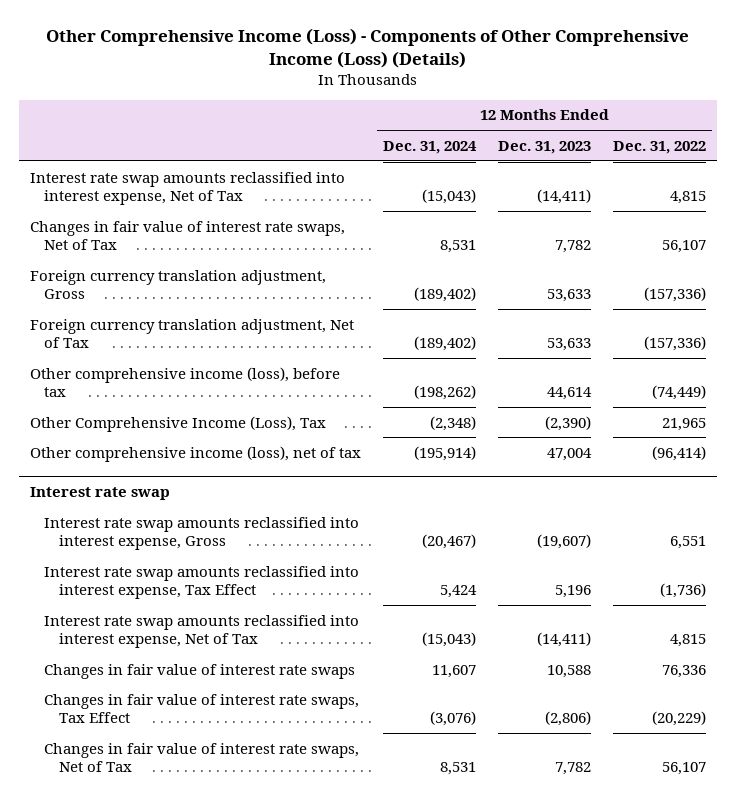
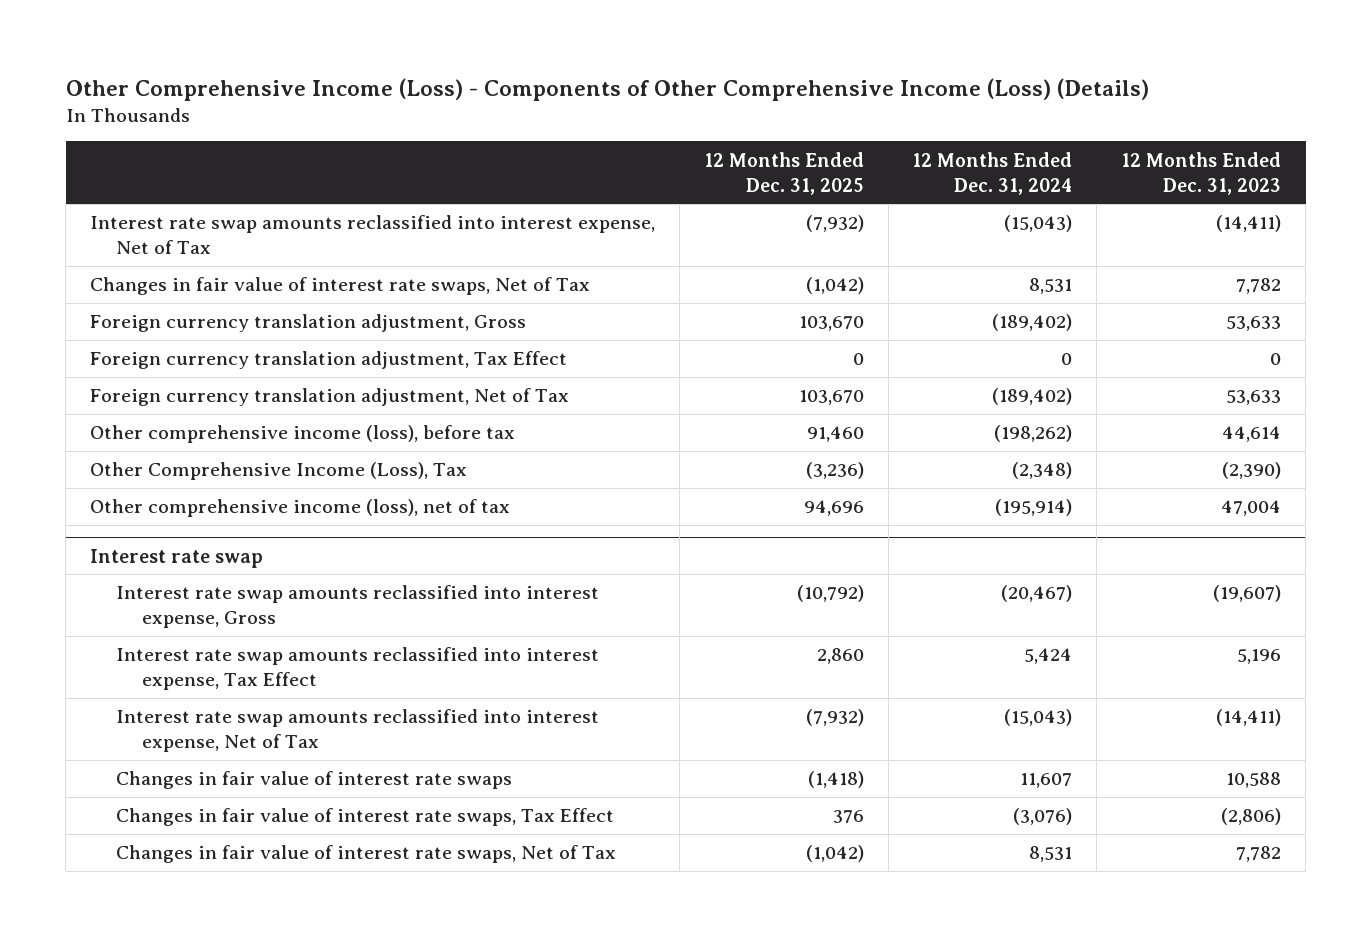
[613,140,707,154] Dec. 31, 2022 -> none
none -> [703,151,864,195] 12 Months Ended Dec. 31, 2025
none -> [89,351,567,370] Foreign currency translation adjustment, Tax Effect

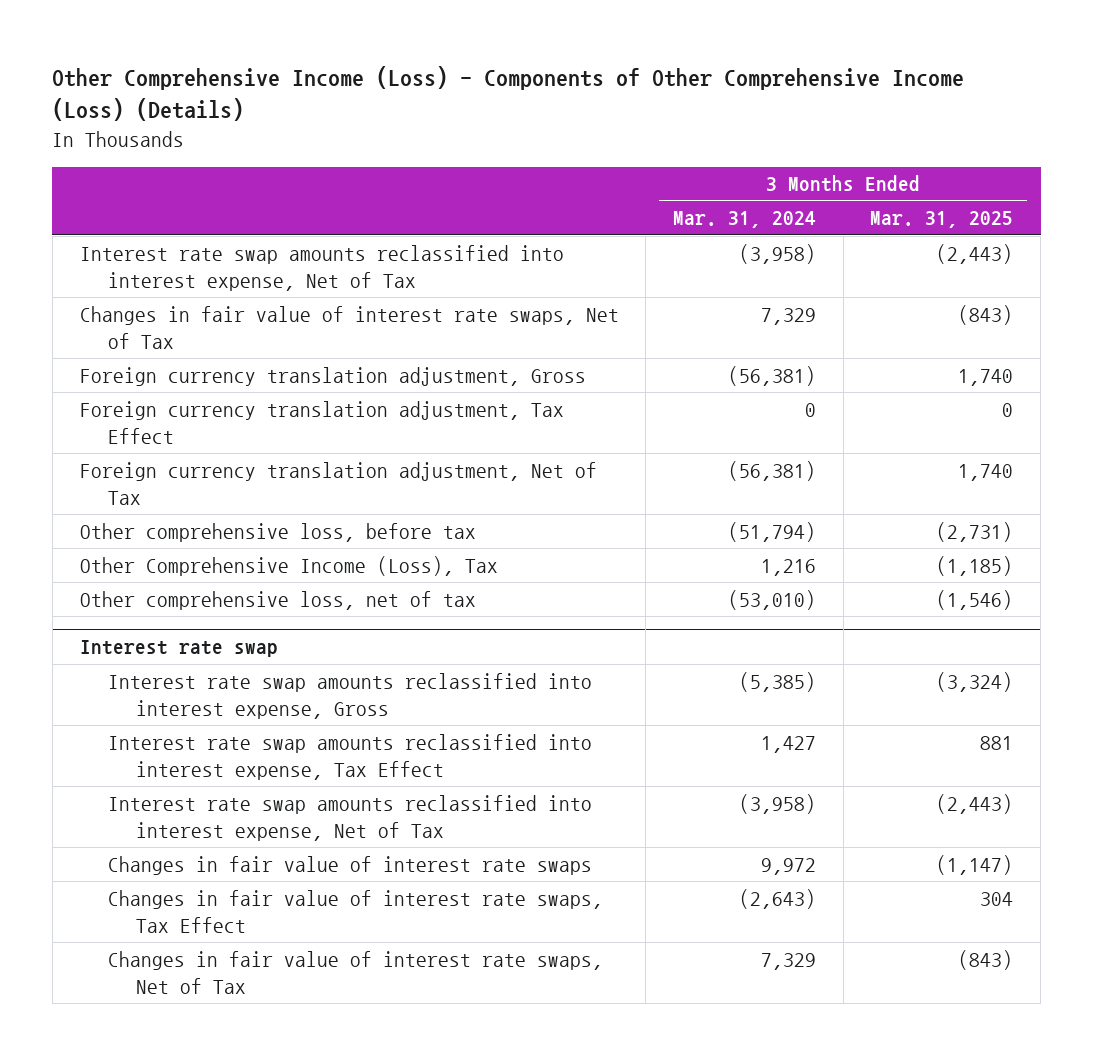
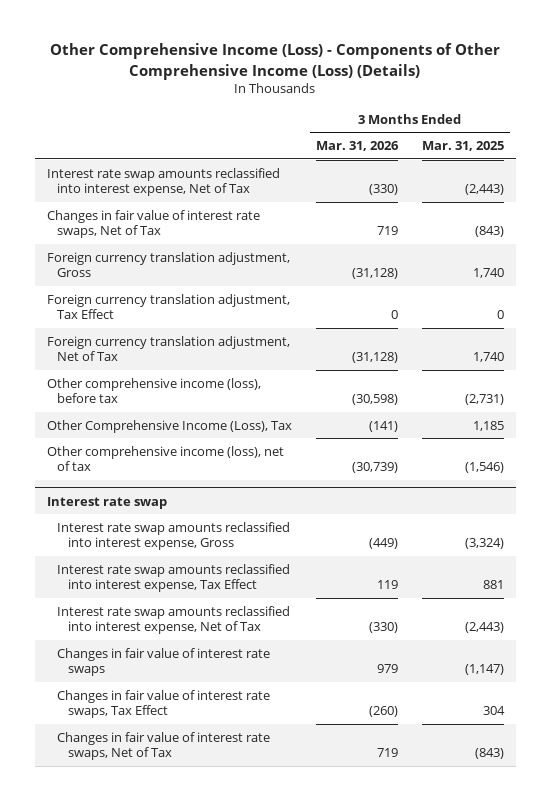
[673,211,817,229] Mar. 31, 2024 -> none
none -> [315,141,399,152] Mar. 31, 2026
[79,522,476,542] Other comprehensive loss, before tax -> [47,377,262,404] Other comprehensive income (loss), before tax
[936,555,1014,576] (1,185) -> [472,420,504,431] 1,185
[79,590,476,610] Other comprehensive loss, net of tax -> [47,445,285,472] Other comprehensive income (loss), net of tax

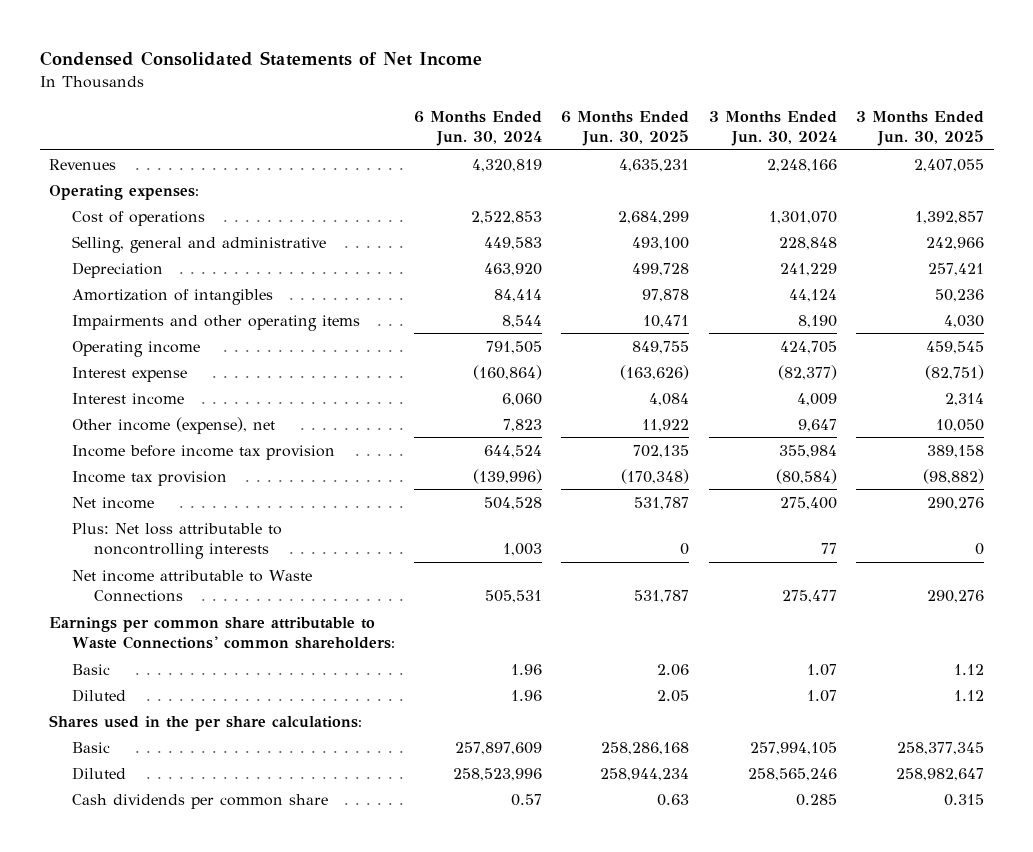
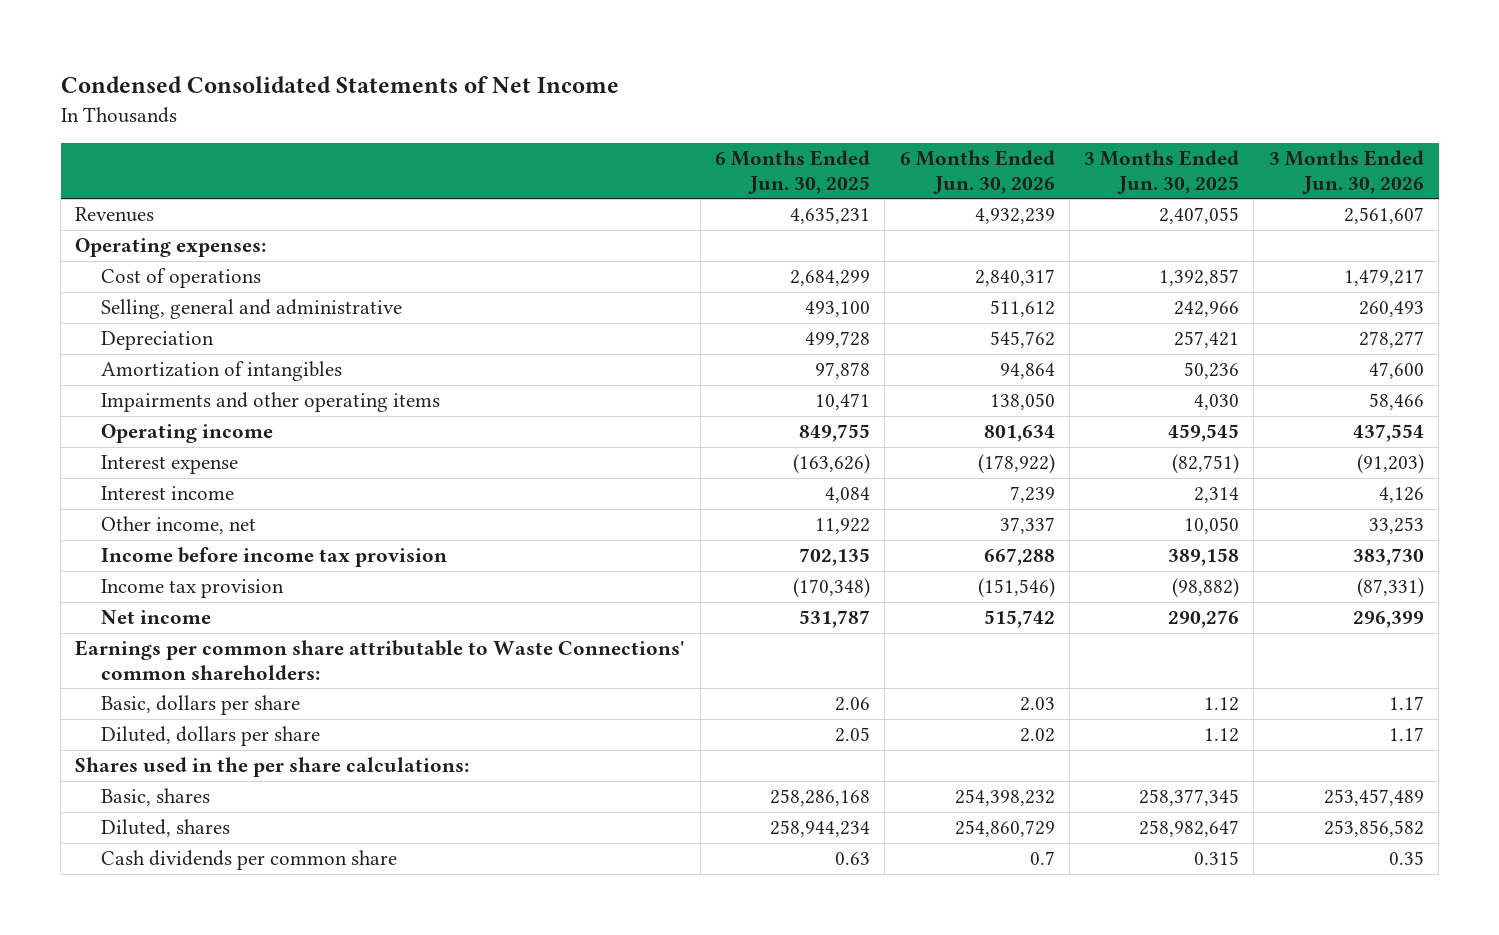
[414,110,543,147] 6 Months Ended Jun. 30, 2024 -> none
[708,110,837,147] 3 Months Ended Jun. 30, 2024 -> none
none -> [899,149,1055,194] 6 Months Ended Jun. 30, 2026
none -> [1268,149,1424,194] 3 Months Ended Jun. 30, 2026
[71,416,275,434] Other income (expense), net -> [101,516,257,535] Other income, net
[71,522,282,560] Plus: Net loss attributable to noncontrolling interests -> none
[71,569,312,603] Net income attributable to Waste Connections -> none
[71,663,110,675] Basic -> [101,695,301,716] Basic, dollars per share
[71,688,126,702] Diluted -> [101,726,321,747] Diluted, dollars per share
[71,741,110,753] Basic -> [101,788,211,807] Basic, shares
[71,766,126,780] Diluted -> [101,819,231,838] Diluted, shares

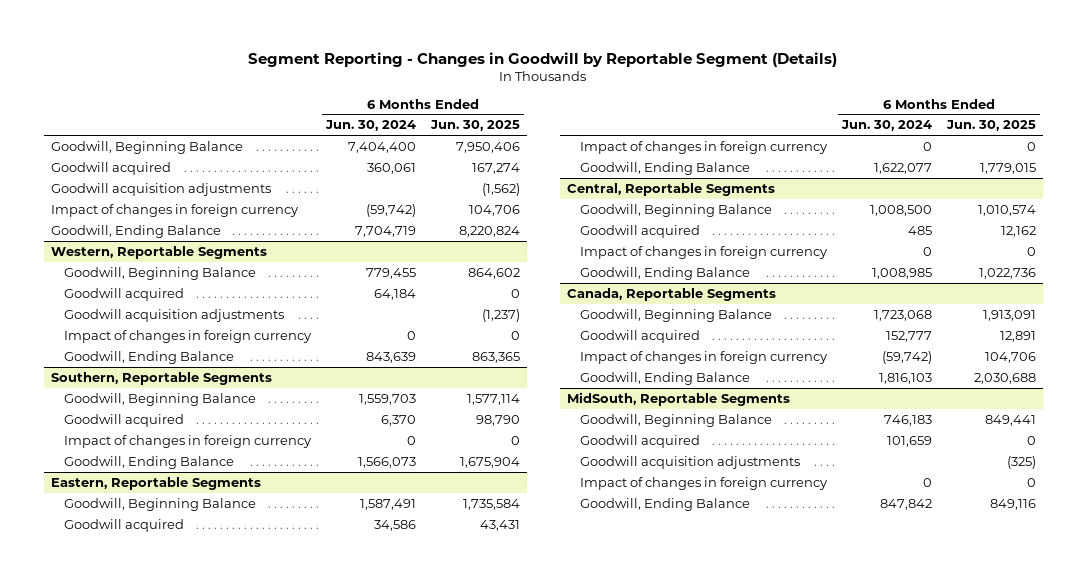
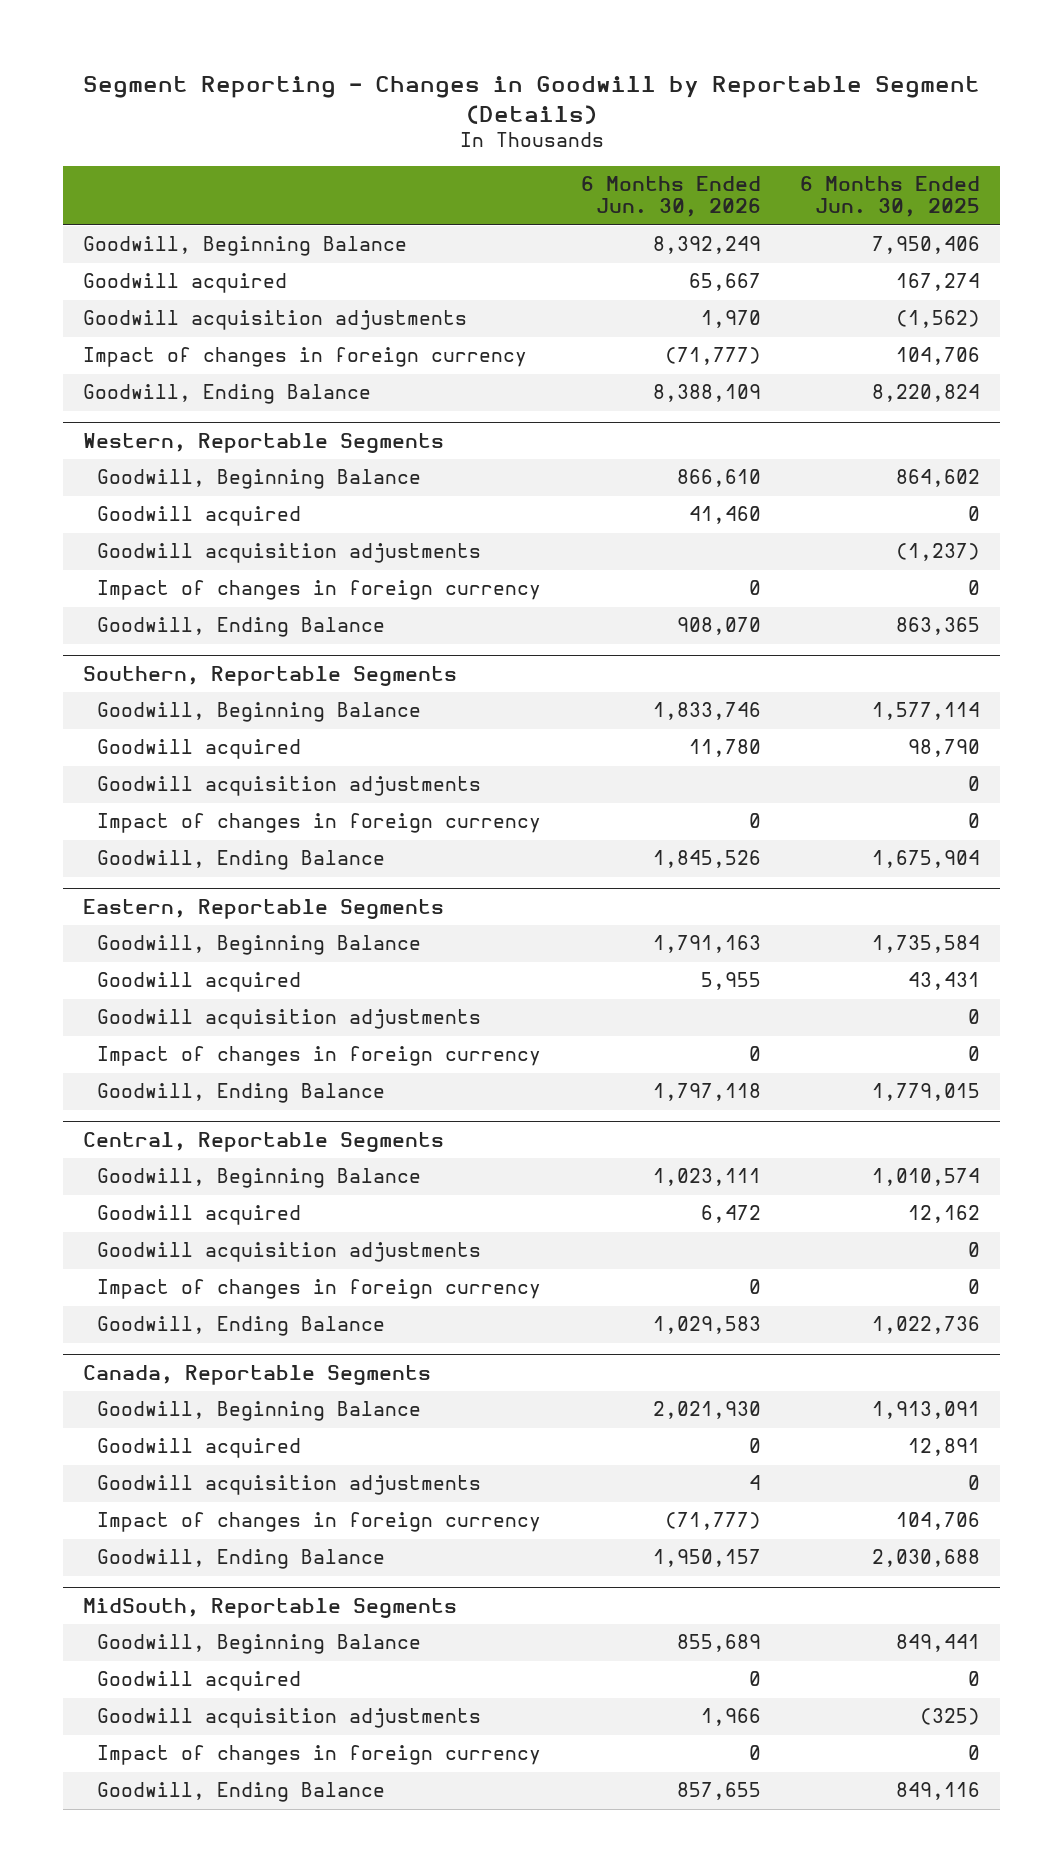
[325,120,417,132] Jun. 30, 2024 -> none
none -> [580,176,761,218] 6 Months Ended Jun. 30, 2026
none -> [97,776,482,797] Goodwill acquisition adjustments
none -> [97,1009,482,1030] Goodwill acquisition adjustments
none -> [97,1242,482,1263] Goodwill acquisition adjustments
none -> [97,1475,482,1496] Goodwill acquisition adjustments

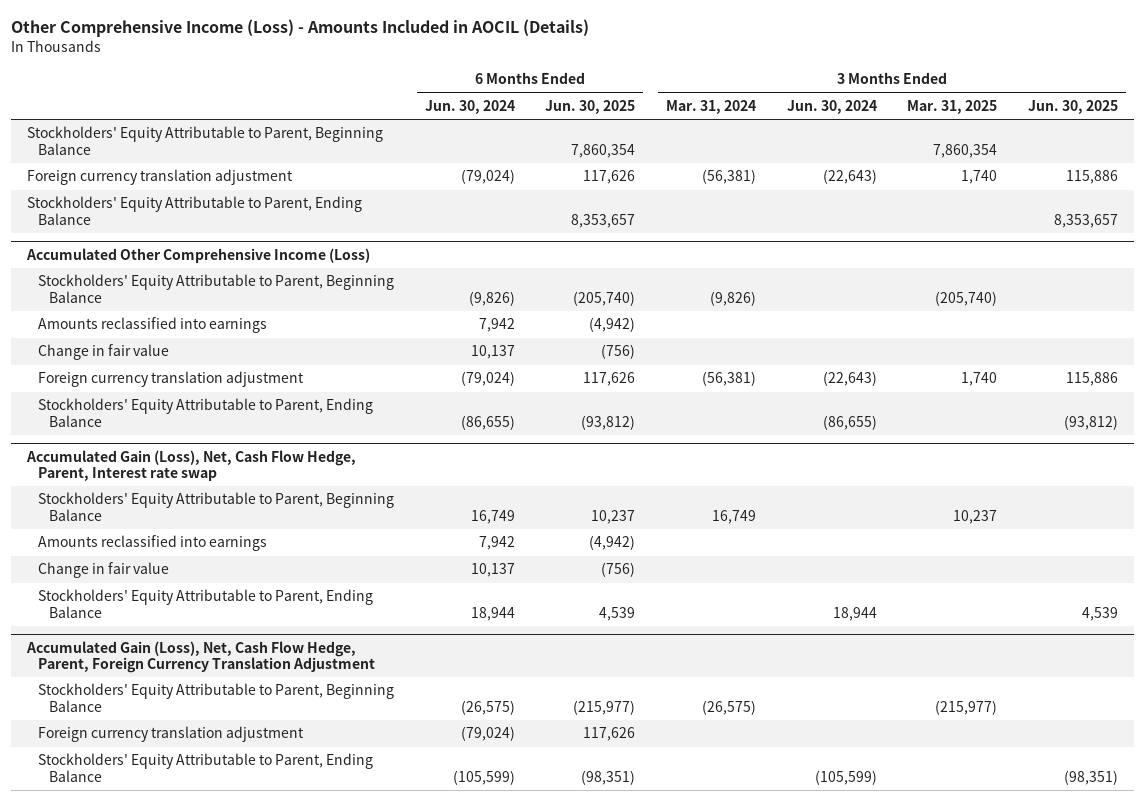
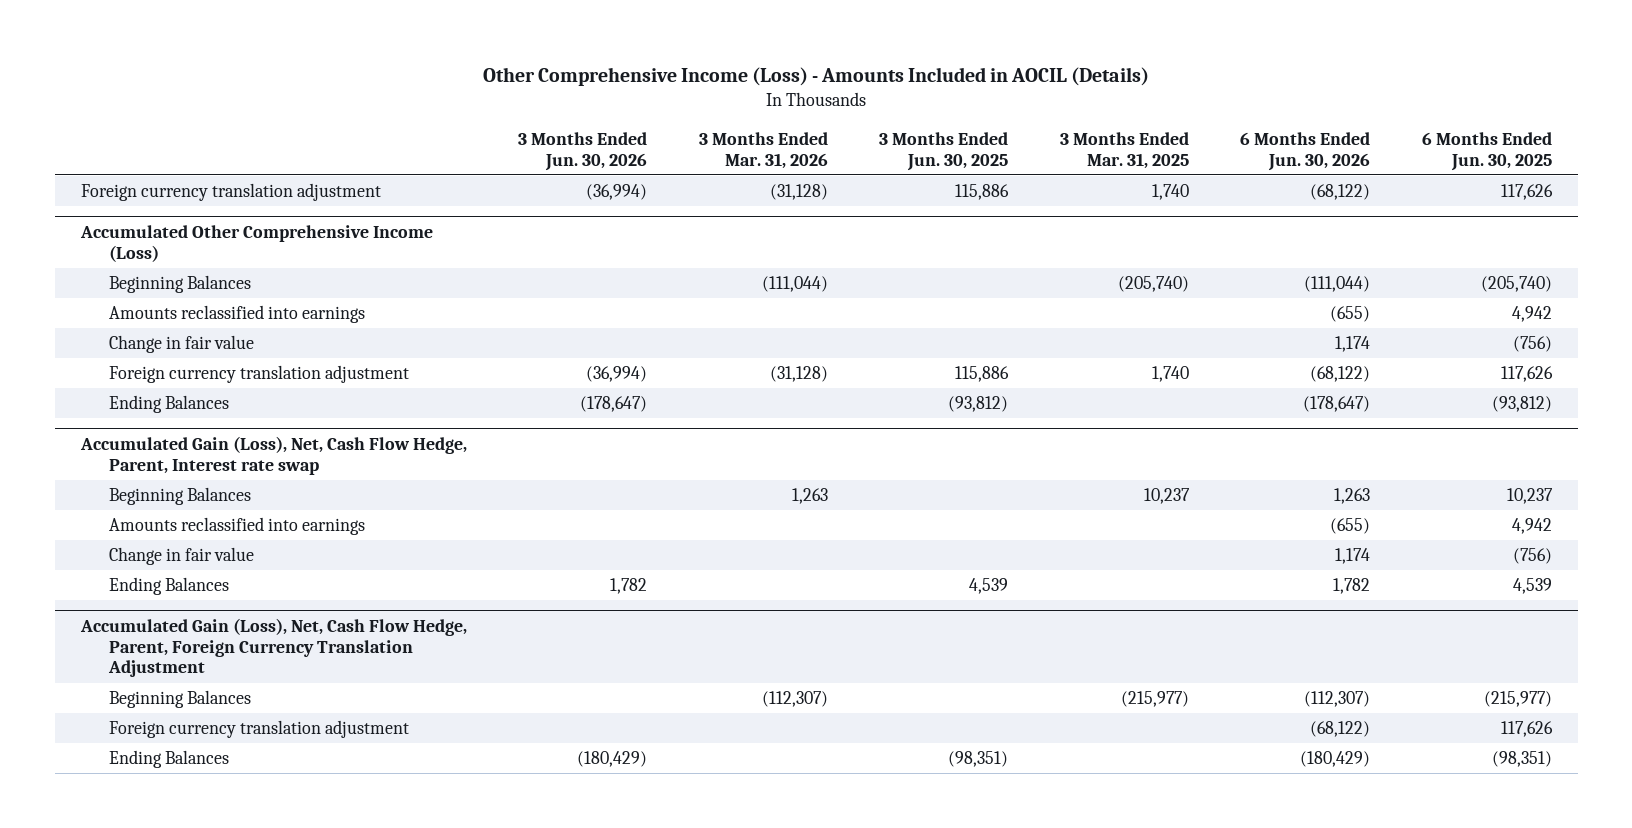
[424,100,515,115] Jun. 30, 2024 -> none
[666,100,757,115] Mar. 31, 2024 -> none
[786,100,877,115] Jun. 30, 2024 -> none
none -> [518,131,648,171] 3 Months Ended Jun. 30, 2026
none -> [698,131,828,169] 3 Months Ended Mar. 31, 2026
none -> [1240,131,1371,171] 6 Months Ended Jun. 30, 2026
[26,126,383,155] Stockholders' Equity Attributable to Parent, Beginning Balance -> none
[26,196,362,225] Stockholders' Equity Attributable to Parent, Ending Balance -> none
[37,274,394,303] Stockholders' Equity Attributable to Parent, Beginning Balance -> [108,275,251,294] Beginning Balances
[589,317,636,333] (4,942) -> [1511,306,1552,323] 4,942
[37,398,373,427] Stockholders' Equity Attributable to Parent, Ending Balance -> [108,395,229,414] Ending Balances
[37,492,394,521] Stockholders' Equity Attributable to Parent, Beginning Balance -> [108,487,251,506] Beginning Balances
[589,535,636,551] (4,942) -> [1511,518,1552,535] 4,942
[37,589,373,618] Stockholders' Equity Attributable to Parent, Ending Balance -> [108,577,229,596] Ending Balances
[37,683,394,712] Stockholders' Equity Attributable to Parent, Beginning Balance -> [108,690,251,709] Beginning Balances
[37,753,373,782] Stockholders' Equity Attributable to Parent, Ending Balance -> [108,750,229,769] Ending Balances

